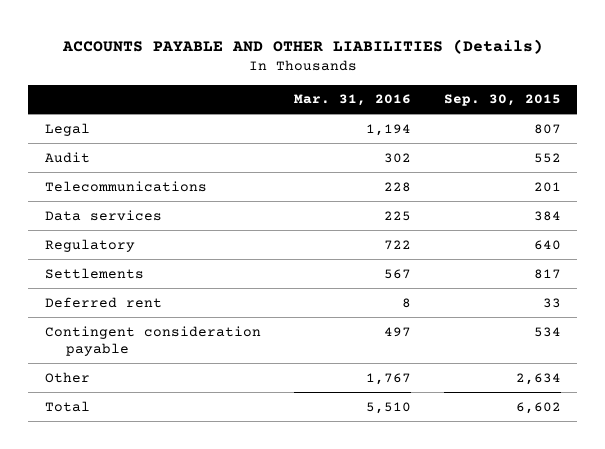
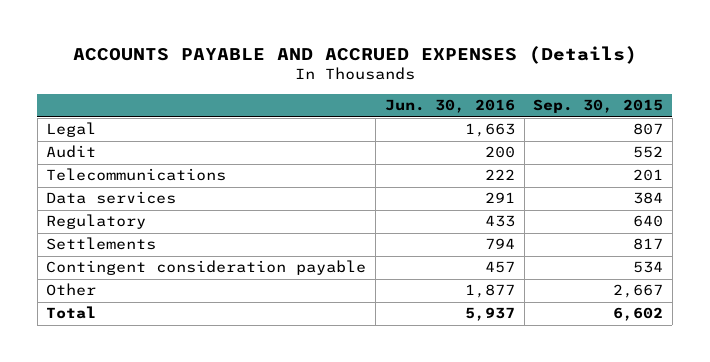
[61,38,543,54] ACCOUNTS PAYABLE AND OTHER LIABILITIES (Details) -> [72,45,637,64] ACCOUNTS PAYABLE AND ACCRUED EXPENSES (Details)
[293,94,411,107] Mar. 31, 2016 -> none
none -> [384,99,515,114] Jun. 30, 2016
[44,296,162,308] Deferred rent -> none
[515,372,561,385] 2,634 -> [613,284,664,299] 2,667

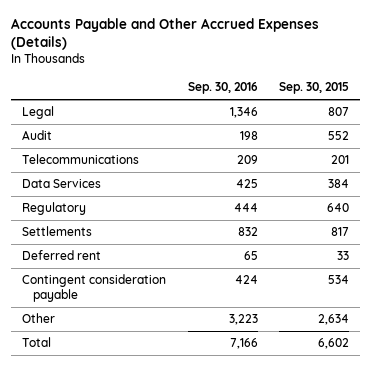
[72,45,637,64] ACCOUNTS PAYABLE AND ACCRUED EXPENSES (Details) -> [10,18,319,51] Accounts Payable and Other Accrued Expenses (Details)
[384,99,515,114] Jun. 30, 2016 -> none
none -> [187,82,258,95] Sep. 30, 2016
[46,191,177,205] Data services -> [21,179,101,189] Data Services
none -> [21,250,101,261] Deferred rent
[613,284,664,299] 2,667 -> [318,314,350,326] 2,634

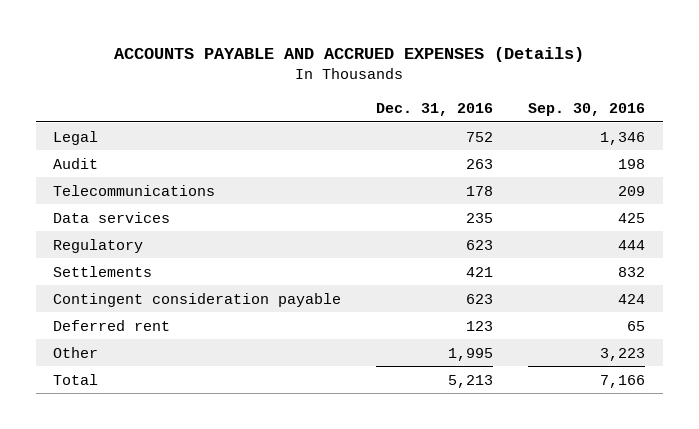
[10,18,319,51] Accounts Payable and Other Accrued Expenses (Details) -> [114,47,585,63] ACCOUNTS PAYABLE AND ACCRUED EXPENSES (Details)
[279,82,350,95] Sep. 30, 2015 -> none
none -> [376,102,494,116] Dec. 31, 2016
[21,179,101,189] Data Services -> [53,211,171,223] Data services
[21,250,101,261] Deferred rent -> [53,319,171,331] Deferred rent

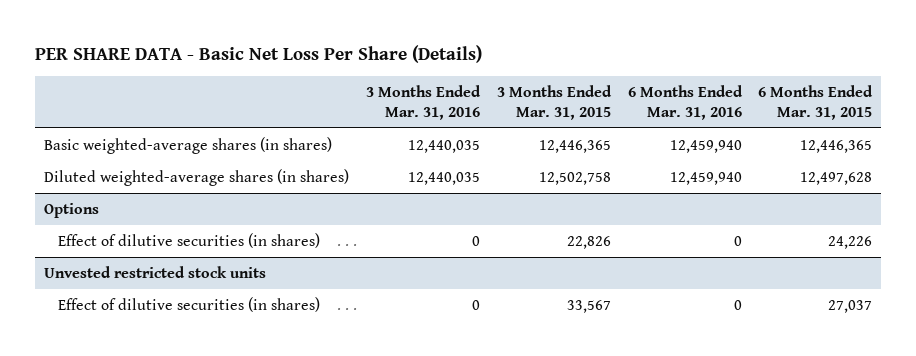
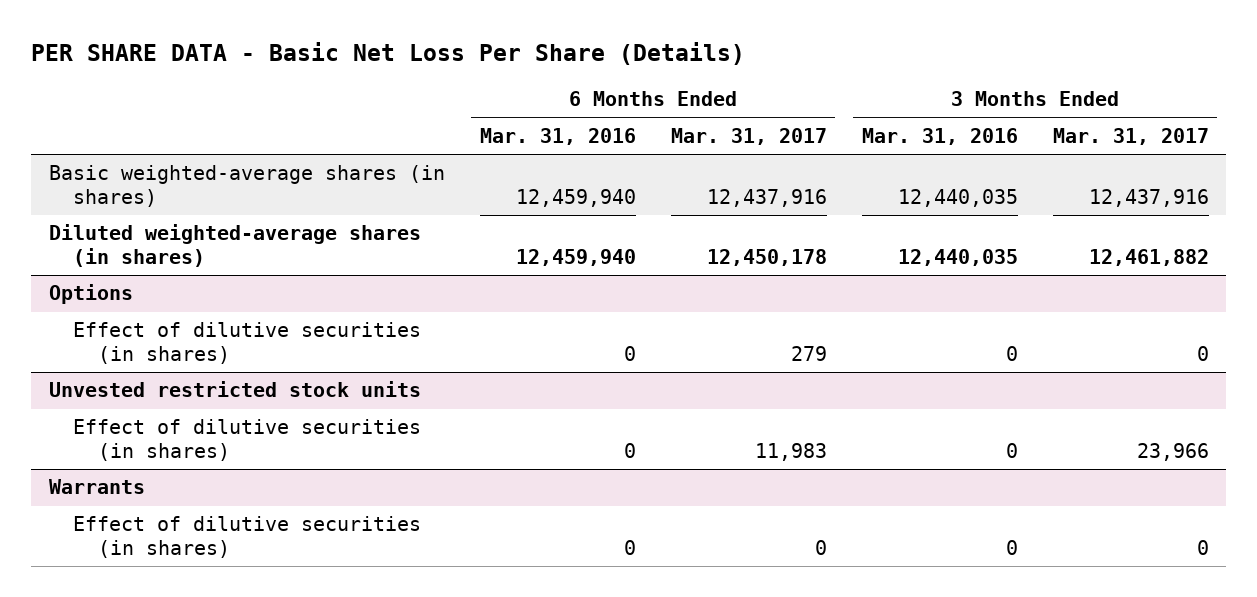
[496,85,612,121] 3 Months Ended Mar. 31, 2015 -> none
[758,85,874,121] 6 Months Ended Mar. 31, 2015 -> none
none -> [670,127,827,145] Mar. 31, 2017
none -> [1052,127,1209,145] Mar. 31, 2017
none -> [48,479,145,495] Warrants
none -> [73,516,422,558] Effect of dilutive securities (in shares)

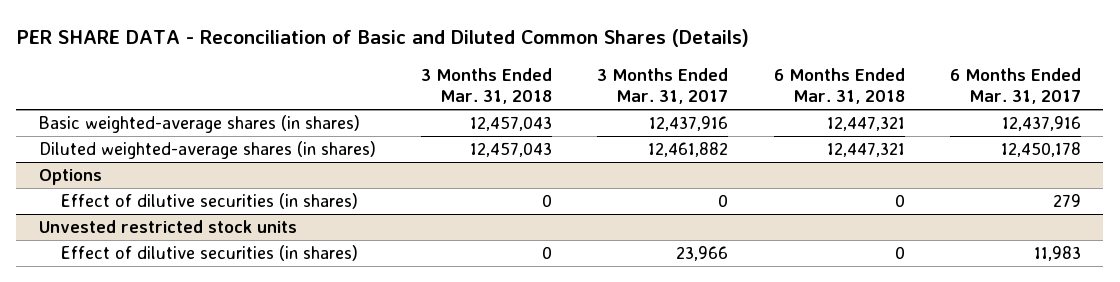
[31,42,746,66] PER SHARE DATA - Basic Net Loss Per Share (Details) -> [16,28,750,47] PER SHARE DATA - Reconciliation of Basic and Diluted Common Shares (Details)
[479,127,636,145] Mar. 31, 2016 -> none
[861,127,1018,145] Mar. 31, 2016 -> none
none -> [420,67,552,104] 3 Months Ended Mar. 31, 2018
none -> [773,67,905,104] 6 Months Ended Mar. 31, 2018
[48,479,145,495] Warrants -> none
[73,516,422,558] Effect of dilutive securities (in shares) -> none

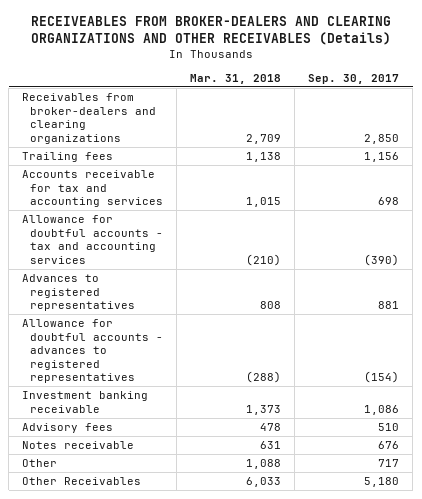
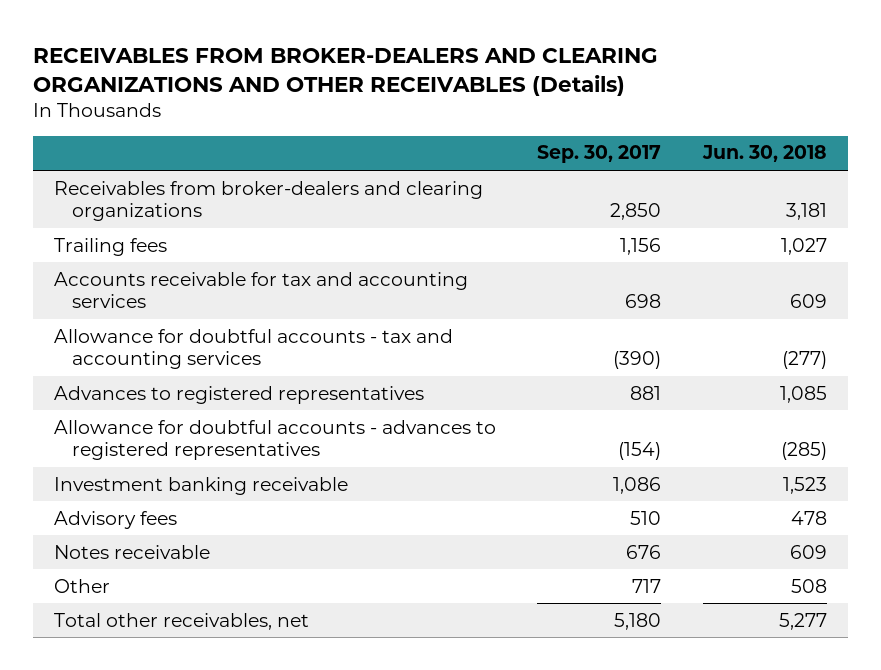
[30,16,391,46] RECEIVEABLES FROM BROKER-DEALERS AND CLEARING ORGANIZATIONS AND OTHER RECEIVABLES (Details) -> [33,47,659,96] RECEIVABLES FROM BROKER-DEALERS AND CLEARING ORGANIZATIONS AND OTHER RECEIVABLES (Details)
[190,74,282,85] Mar. 31, 2018 -> none
none -> [701,145,827,163] Jun. 30, 2018
[22,476,142,485] Other Receivables -> [54,612,310,630] Total other receivables, net

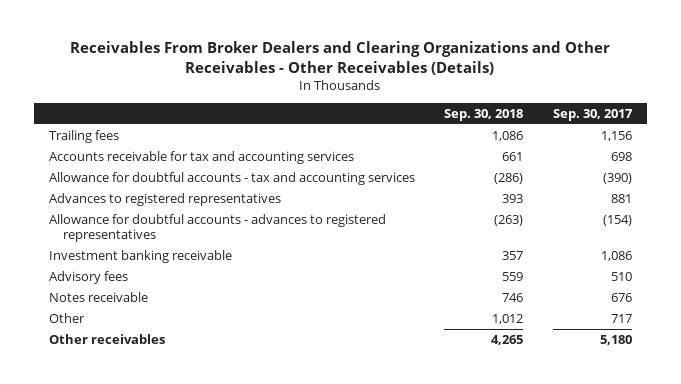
[33,47,659,96] RECEIVABLES FROM BROKER-DEALERS AND CLEARING ORGANIZATIONS AND OTHER RECEIVABLES (Details) -> [70,41,611,76] Receivables From Broker Dealers and Clearing Organizations and Other Receivables - Other Receivables (Details)
[701,145,827,163] Jun. 30, 2018 -> none
none -> [444,108,524,121] Sep. 30, 2018
[54,180,484,222] Receivables from broker-dealers and clearing organizations -> none
[54,612,310,630] Total other receivables, net -> [48,333,165,344] Other receivables

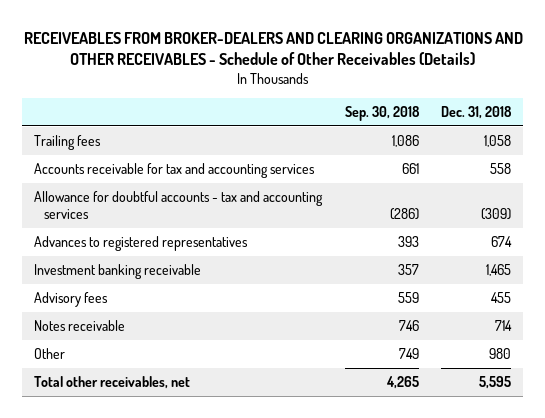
[70,41,611,76] Receivables From Broker Dealers and Clearing Organizations and Other Receivables - Other Receivables (Details) -> [23,31,523,66] RECEIVEABLES FROM BROKER-DEALERS AND CLEARING ORGANIZATIONS AND OTHER RECEIVABLES - Schedule of Other Receivables (Details)
[553,108,634,121] Sep. 30, 2017 -> none
none -> [441,105,513,119] Dec. 31, 2018
[48,213,386,242] Allowance for doubtful accounts - advances to registered representatives -> none
[492,313,524,324] 1,012 -> [398,347,419,359] 749
[48,333,165,344] Other receivables -> [33,375,190,389] Total other receivables, net

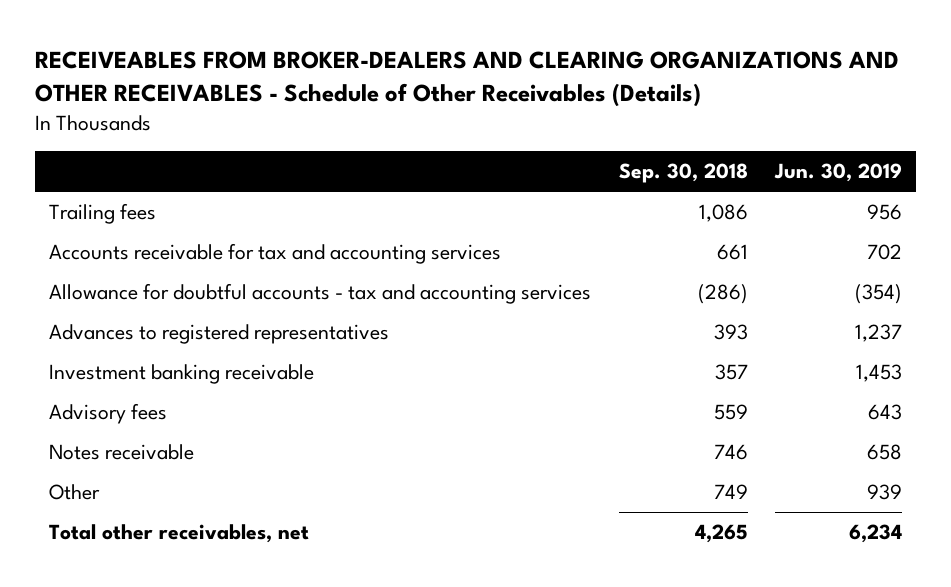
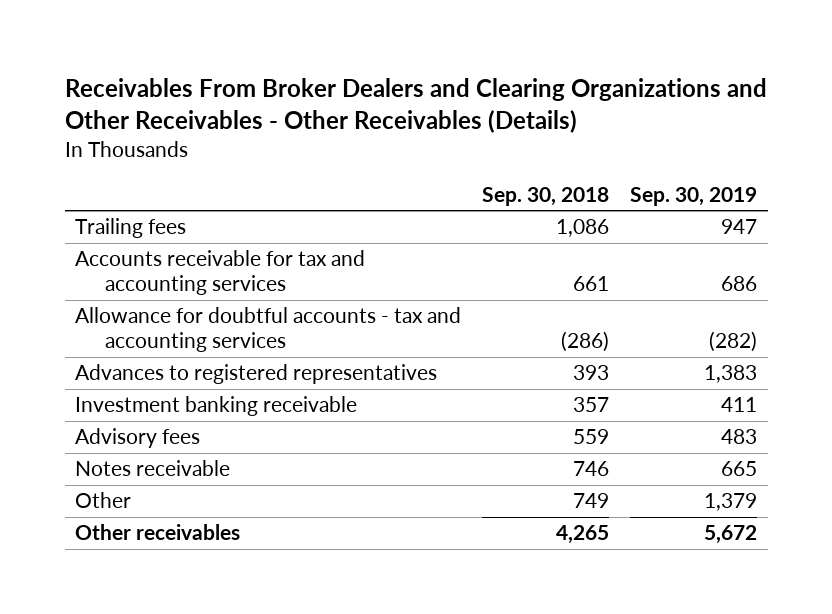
[35,51,900,108] RECEIVEABLES FROM BROKER-DEALERS AND CLEARING ORGANIZATIONS AND OTHER RECEIVABLES - Schedule of Other Receivables (Details) -> [64,78,767,134] Receivables From Broker Dealers and Clearing Organizations and Other Receivables - Other Receivables (Details)
[774,163,903,183] Jun. 30, 2019 -> none
none -> [630,186,758,206] Sep. 30, 2019
[49,524,310,544] Total other receivables, net -> [75,524,241,541] Other receivables

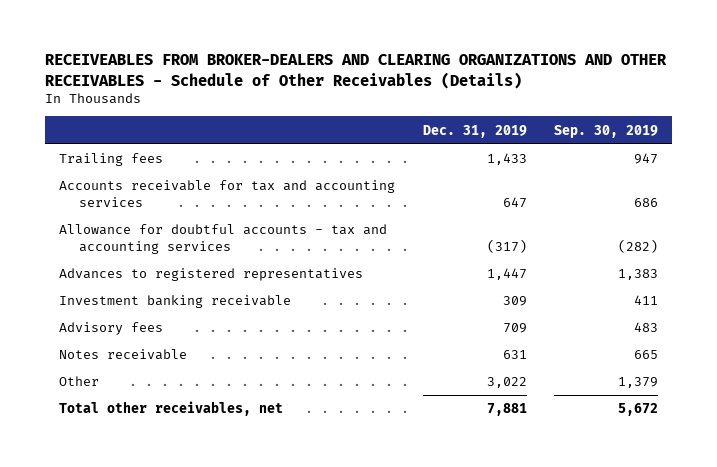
[64,78,767,134] Receivables From Broker Dealers and Clearing Organizations and Other Receivables - Other Receivables (Details) -> [45,54,668,89] RECEIVEABLES FROM BROKER-DEALERS AND CLEARING ORGANIZATIONS AND OTHER RECEIVABLES - Schedule of Other Receivables (Details)
[482,186,610,206] Sep. 30, 2018 -> none
none -> [422,124,527,138] Dec. 31, 2019
[75,524,241,541] Other receivables -> [58,401,283,417] Total other receivables, net

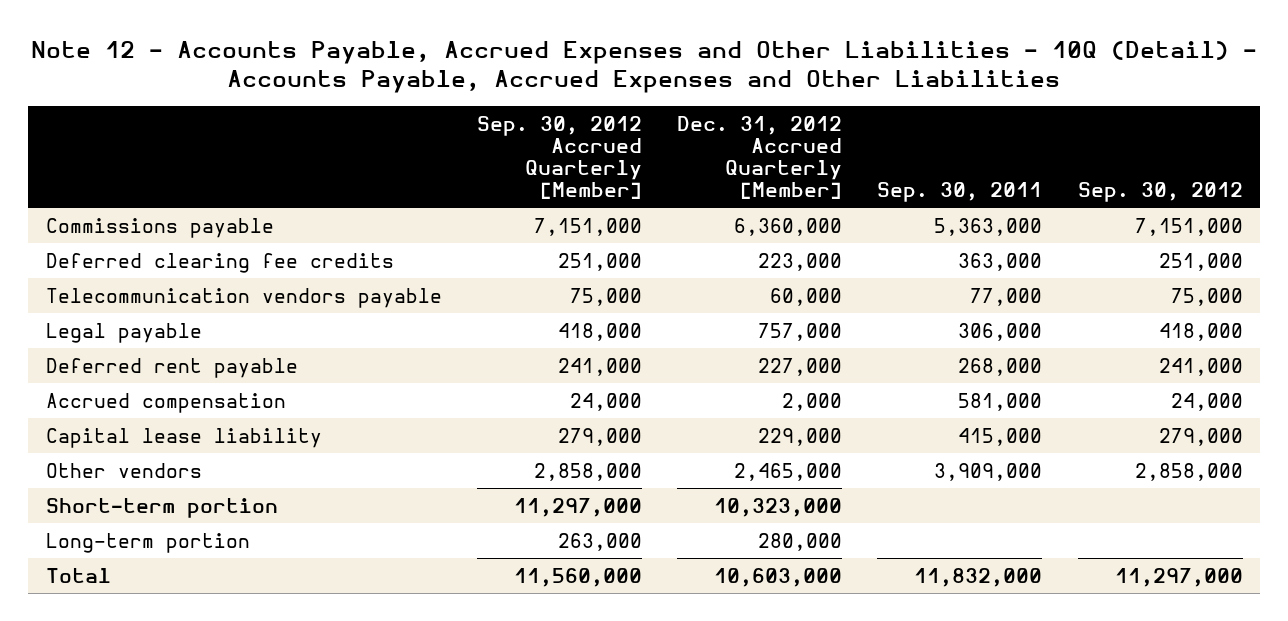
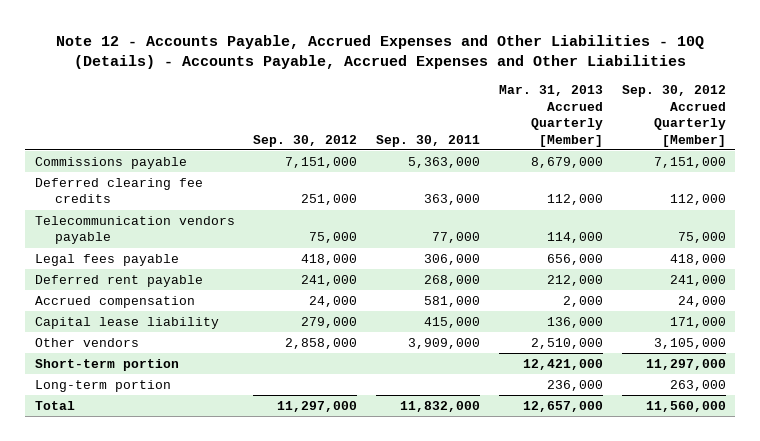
[31,40,1258,94] Note 12 - Accounts Payable, Accrued Expenses and Other Liabilities - 10Q (Detail) - Accounts Payable, Accrued Expenses and Other Liabilities -> [56,34,705,70] Note 12 - Accounts Payable, Accrued Expenses and Other Liabilities - 10Q (Details) - Accounts Payable, Accrued Expenses and Other Liabilities
[677,115,843,199] Dec. 31, 2012 Accrued Quarterly [Member] -> none
none -> [498,85,603,147] Mar. 31, 2013 Accrued Quarterly [Member]
[558,252,643,271] 251,000 -> [669,194,726,206] 112,000
[45,322,202,343] Legal payable -> [34,253,179,266] Legal fees payable
[558,427,643,446] 279,000 -> [669,316,726,328] 171,000
[534,462,643,481] 2,858,000 -> [653,337,726,349] 3,105,000

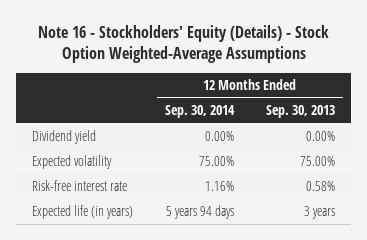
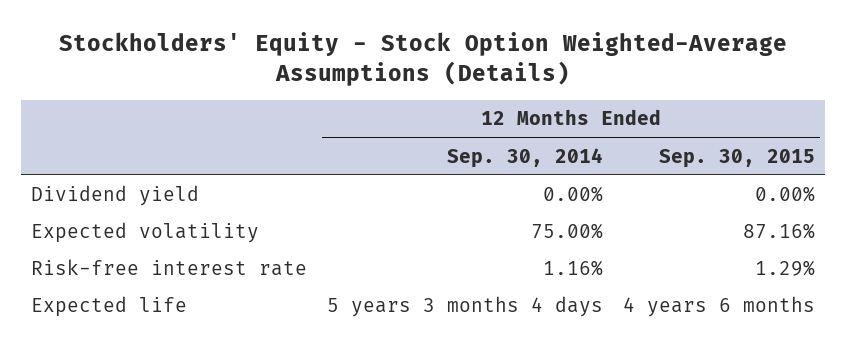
[37,24,329,63] Note 16 - Stockholders' Equity (Details) - Stock Option Weighted-Average Assumptions -> [59,31,788,86] Stockholders' Equity - Stock Option Weighted-Average Assumptions (Details)
[265,105,335,119] Sep. 30, 2013 -> none
none -> [659,148,816,168] Sep. 30, 2015
[32,205,134,220] Expected life (in years) -> [31,296,188,318] Expected life
[166,205,235,220] 5 years 94 days -> [327,296,604,318] 5 years 3 months 4 days

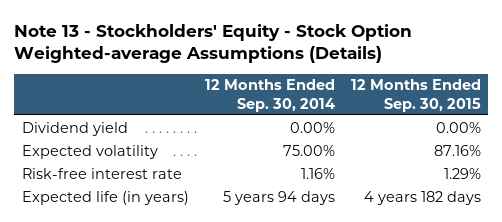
[59,31,788,86] Stockholders' Equity - Stock Option Weighted-Average Assumptions (Details) -> [13,23,412,64] Note 13 - Stockholders' Equity - Stock Option Weighted-average Assumptions (Details)
[31,296,188,318] Expected life -> [21,190,189,205] Expected life (in years)
[327,296,604,318] 5 years 3 months 4 days -> [222,190,335,205] 5 years 94 days
[623,296,816,318] 4 years 6 months -> [363,190,481,205] 4 years 182 days

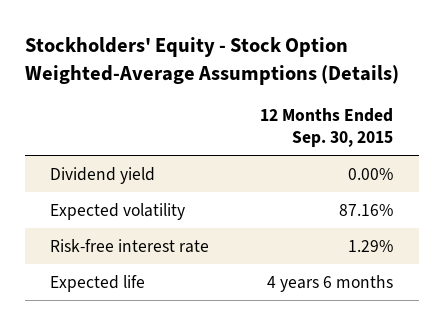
[13,23,412,64] Note 13 - Stockholders' Equity - Stock Option Weighted-average Assumptions (Details) -> [24,37,399,85] Stockholders' Equity - Stock Option Weighted-Average Assumptions (Details)
[204,79,335,112] 12 Months Ended Sep. 30, 2014 -> none
[21,190,189,205] Expected life (in years) -> [50,274,146,292] Expected life
[363,190,481,205] 4 years 182 days -> [267,274,394,292] 4 years 6 months

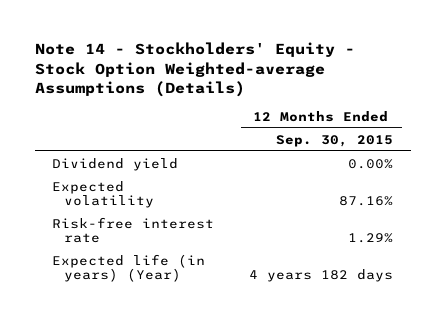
[24,37,399,85] Stockholders' Equity - Stock Option Weighted-Average Assumptions (Details) -> [34,42,355,97] Note 14 - Stockholders' Equity - Stock Option Weighted-average Assumptions (Details)
[50,274,146,292] Expected life -> [52,253,206,283] Expected life (in years) (Year)
[267,274,394,292] 4 years 6 months -> [249,269,394,283] 4 years 182 days

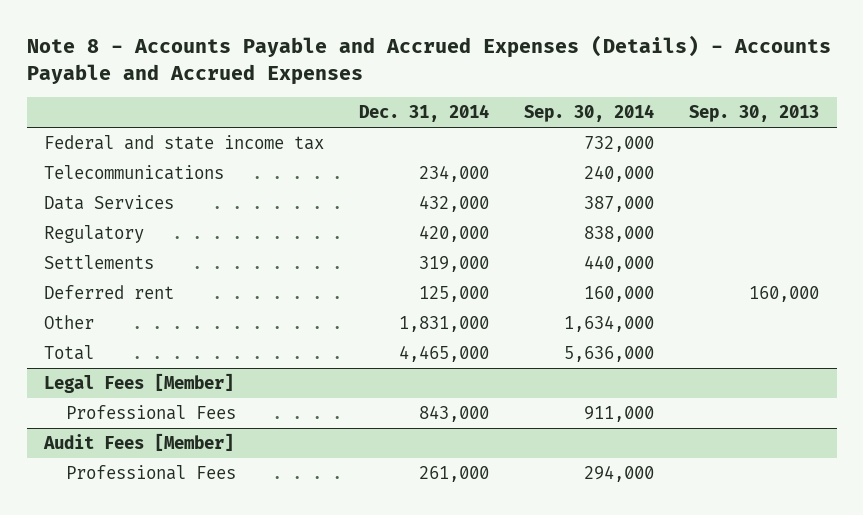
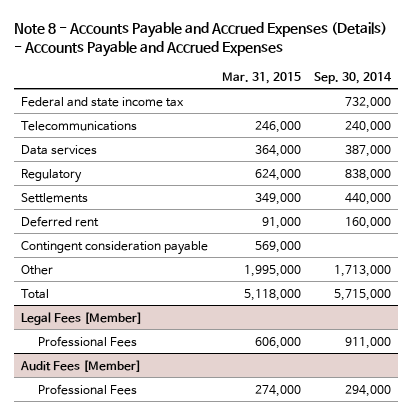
[359,104,490,123] Dec. 31, 2014 -> none
[689,105,820,123] Sep. 30, 2013 -> none
none -> [221,71,301,84] Mar. 31, 2015
[44,195,175,211] Data Services -> [21,144,98,155] Data services
none -> [21,240,209,255] Contingent consideration payable
[564,315,655,333] 1,634,000 -> [334,264,392,277] 1,713,000
[564,346,655,363] 5,636,000 -> [334,288,392,301] 5,715,000

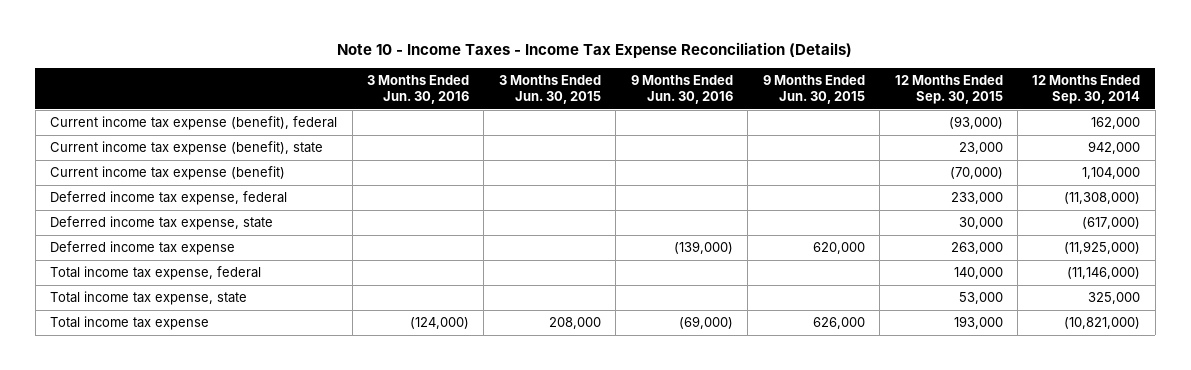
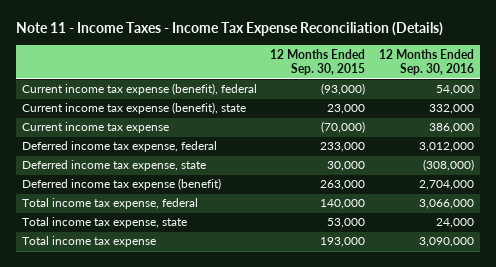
[337,42,853,59] Note 10 - Income Taxes - Income Tax Expense Reconciliation (Details) -> [15,22,443,37] Note 11 - Income Taxes - Income Tax Expense Reconciliation (Details)
[366,75,469,105] 3 Months Ended Jun. 30, 2016 -> none
[498,75,601,105] 3 Months Ended Jun. 30, 2015 -> none
[630,75,733,105] 9 Months Ended Jun. 30, 2016 -> none
[762,75,865,105] 9 Months Ended Jun. 30, 2015 -> none
[1032,75,1141,105] 12 Months Ended Sep. 30, 2014 -> none
none -> [378,48,474,76] 12 Months Ended Sep. 30, 2016
[50,166,286,181] Current income tax expense (benefit) -> [22,122,170,134] Current income tax expense
[50,241,236,256] Deferred income tax expense -> [22,178,222,191] Deferred income tax expense (benefit)

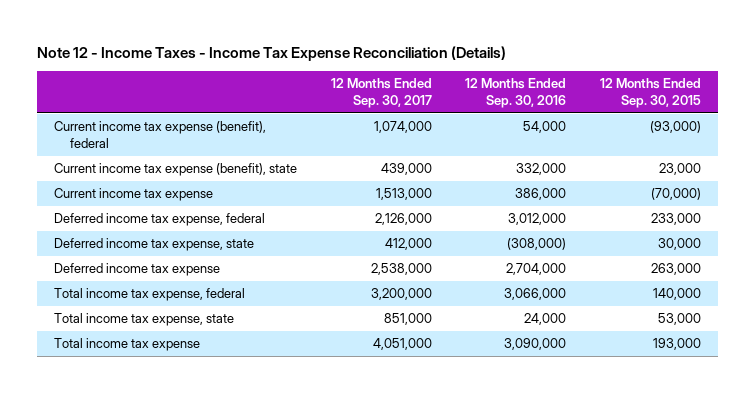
[15,22,443,37] Note 11 - Income Taxes - Income Tax Expense Reconciliation (Details) -> [37,45,507,61] Note 12 - Income Taxes - Income Tax Expense Reconciliation (Details)
none -> [330,77,432,108] 12 Months Ended Sep. 30, 2017
[22,178,222,191] Deferred income tax expense (benefit) -> [54,263,221,277] Deferred income tax expense

